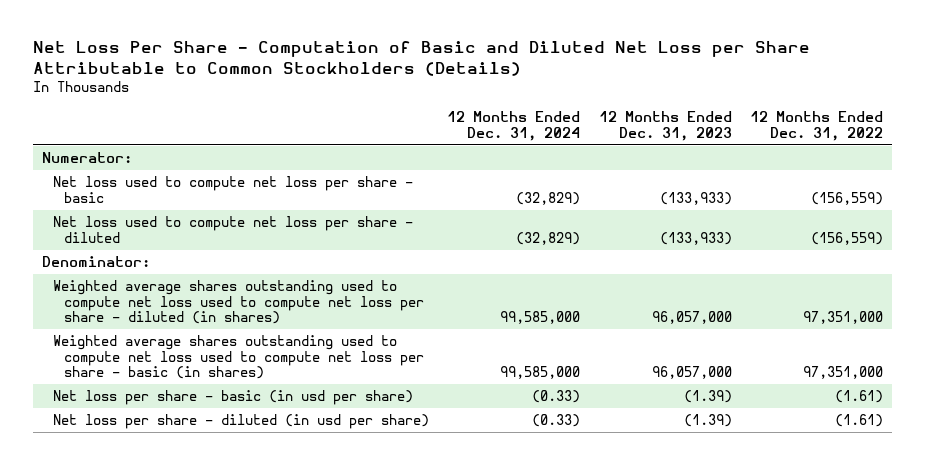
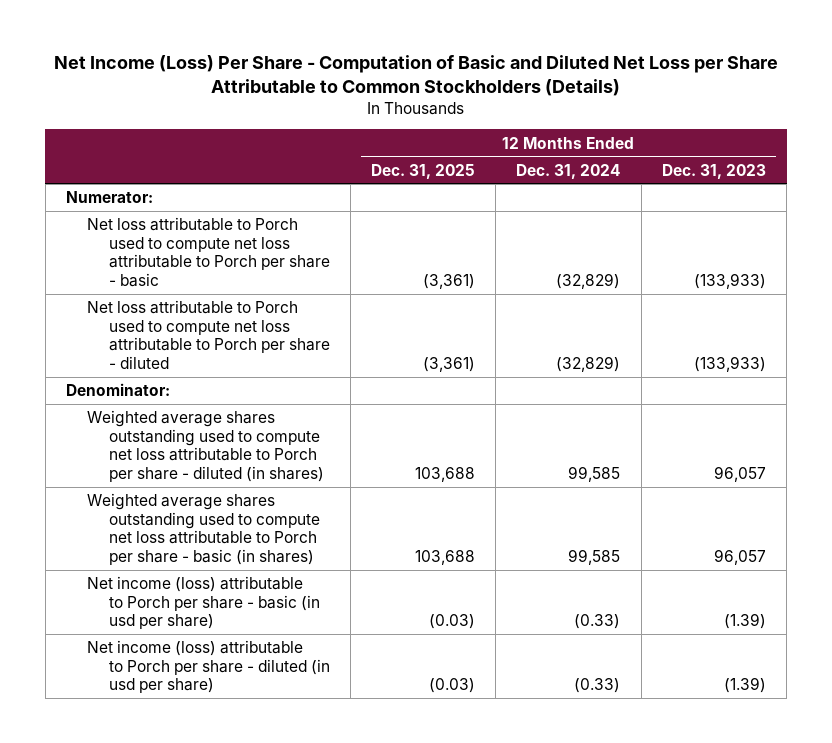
[32,41,810,76] Net Loss Per Share - Computation of Basic and Diluted Net Loss per Share Attributable to Common Stockholders (Details) -> [53,55,778,97] Net Income (Loss) Per Share - Computation of Basic and Diluted Net Loss per Share Attributable to Common Stockholders (Details)
[749,111,883,141] 12 Months Ended Dec. 31, 2022 -> none
none -> [370,163,475,179] Dec. 31, 2025
[53,176,414,203] Net loss used to compute net loss per share - basic -> [87,217,330,287] Net loss attributable to Porch used to compute net loss attributable to Porch per share - basic
[53,216,414,243] Net loss used to compute net loss per share - diluted -> [87,300,330,369] Net loss attributable to Porch used to compute net loss attributable to Porch per share - diluted
[53,280,425,325] Weighted average shares outstanding used to compute net loss used to compute net loss per share - diluted (in shares) -> [87,410,324,482] Weighted average shares outstanding used to compute net loss attributable to Porch per share - diluted (in shares)
[500,311,581,325] 99,585,000 -> [568,465,621,482] 99,585
[651,311,732,325] 96,057,000 -> [713,465,766,482] 96,057
[53,335,425,380] Weighted average shares outstanding used to compute net loss used to compute net loss per share - basic (in shares) -> [87,493,320,565] Weighted average shares outstanding used to compute net loss attributable to Porch per share - basic (in shares)
[500,366,581,380] 99,585,000 -> [568,548,621,565] 99,585
[651,366,732,380] 96,057,000 -> [713,548,766,565] 96,057
[53,390,414,406] Net loss per share - basic (in usd per share) -> [87,576,320,630] Net income (loss) attributable to Porch per share - basic (in usd per share)
[53,414,430,430] Net loss per share - diluted (in usd per share) -> [87,640,330,694] Net income (loss) attributable to Porch per share - diluted (in usd per share)

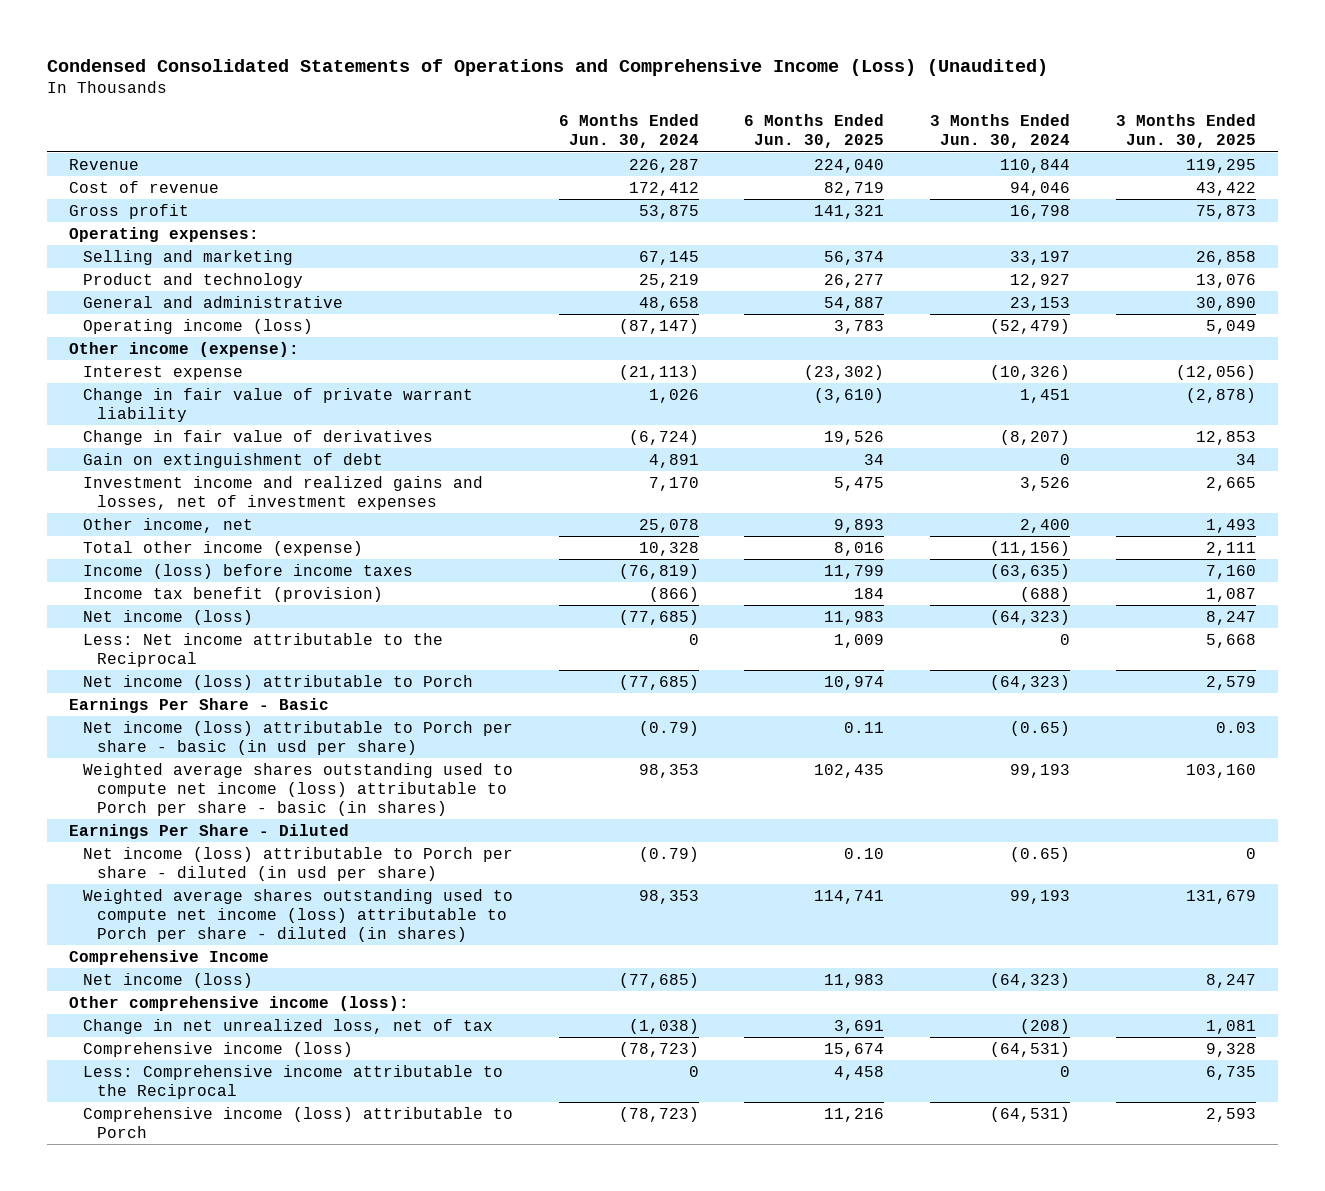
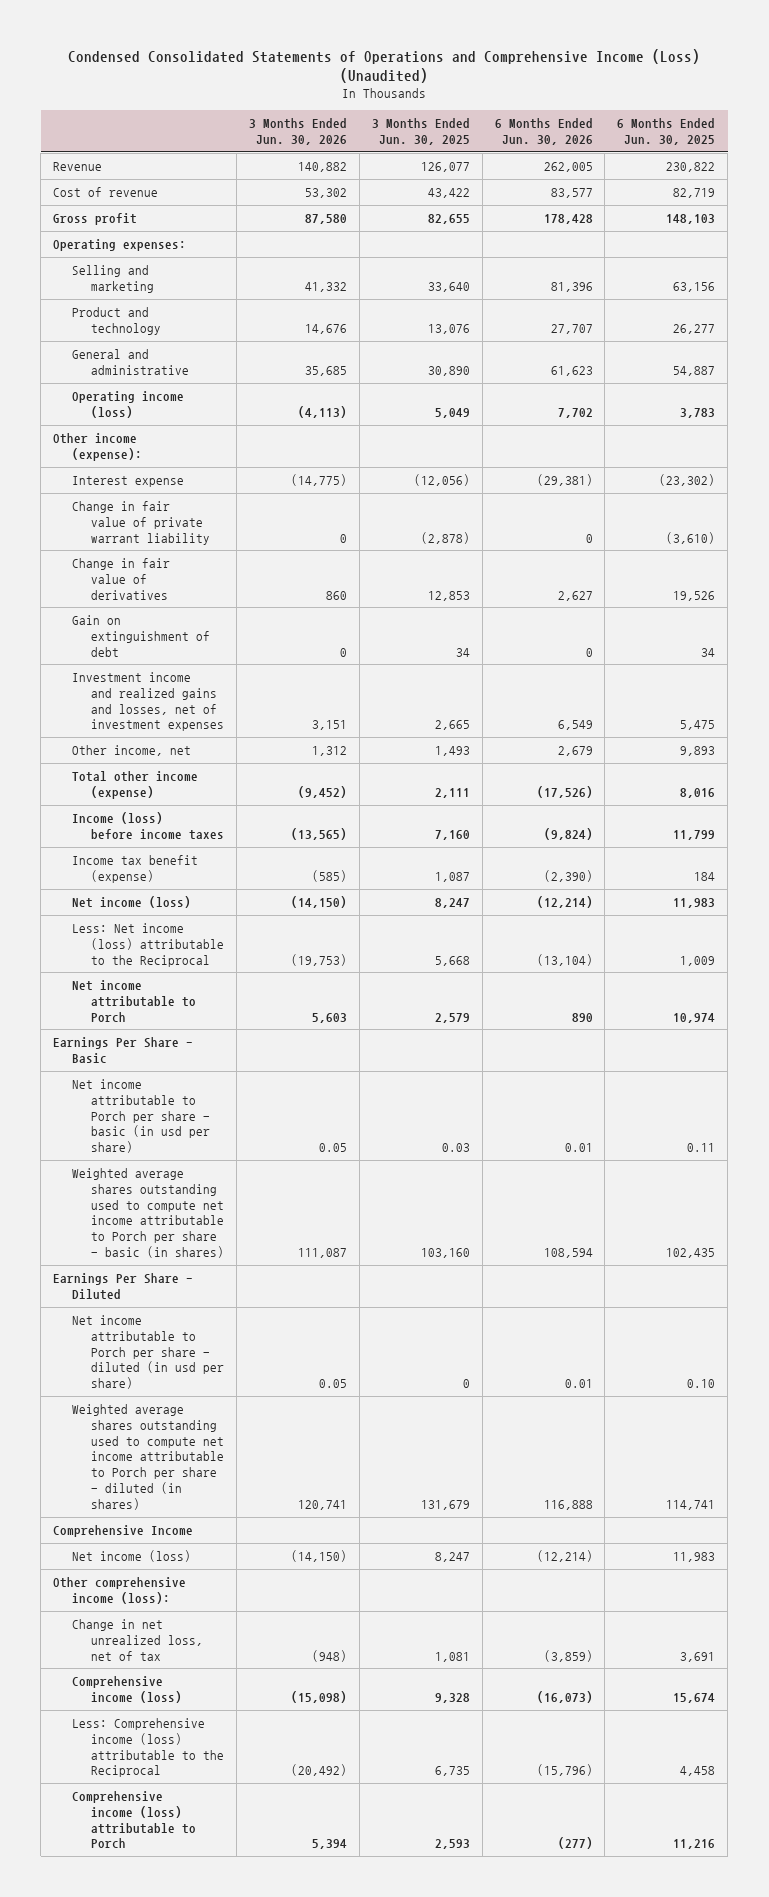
[558,114,699,149] 6 Months Ended Jun. 30, 2024 -> none
[930,114,1071,149] 3 Months Ended Jun. 30, 2024 -> none
none -> [249,117,348,145] 3 Months Ended Jun. 30, 2026
none -> [494,117,593,145] 6 Months Ended Jun. 30, 2026
[814,159,885,174] 224,040 -> [666,161,716,172] 230,822
[1185,159,1256,174] 119,295 -> [420,161,470,172] 126,077
[814,205,885,220] 141,321 -> [666,213,716,224] 148,103
[1195,205,1256,220] 75,873 -> [427,213,470,224] 82,655
[824,251,885,266] 56,374 -> [673,281,716,292] 63,156
[1195,251,1256,266] 26,858 -> [427,281,470,292] 33,640
[83,587,384,603] Income tax benefit (provision) -> [72,854,199,883] Income tax benefit (expense)
[83,633,444,667] Less: Net income attributable to the Reciprocal -> [72,922,225,967] Less: Net income (loss) attributable to the Reciprocal
[83,675,474,691] Net income (loss) attributable to Porch -> [72,979,197,1022] Net income attributable to Porch
[83,721,514,755] Net income (loss) attributable to Porch per share - basic (in usd per share) -> [72,1078,211,1154] Net income attributable to Porch per share - basic (in usd per share)
[83,763,514,816] Weighted average shares outstanding used to compute net income (loss) attributable to Porch per share - basic (in shares) -> [72,1167,225,1259] Weighted average shares outstanding used to compute net income attributable to Porch per share - basic (in shares)
[83,847,514,881] Net income (loss) attributable to Porch per share - diluted (in usd per share) -> [72,1314,225,1390] Net income attributable to Porch per share - diluted (in usd per share)
[83,889,514,942] Weighted average shares outstanding used to compute net income (loss) attributable to Porch per share - diluted (in shares) -> [72,1403,225,1511] Weighted average shares outstanding used to compute net income attributable to Porch per share - diluted (in shares)
[83,1065,504,1099] Less: Comprehensive income attributable to the Reciprocal -> [72,1717,225,1778] Less: Comprehensive income (loss) attributable to the Reciprocal

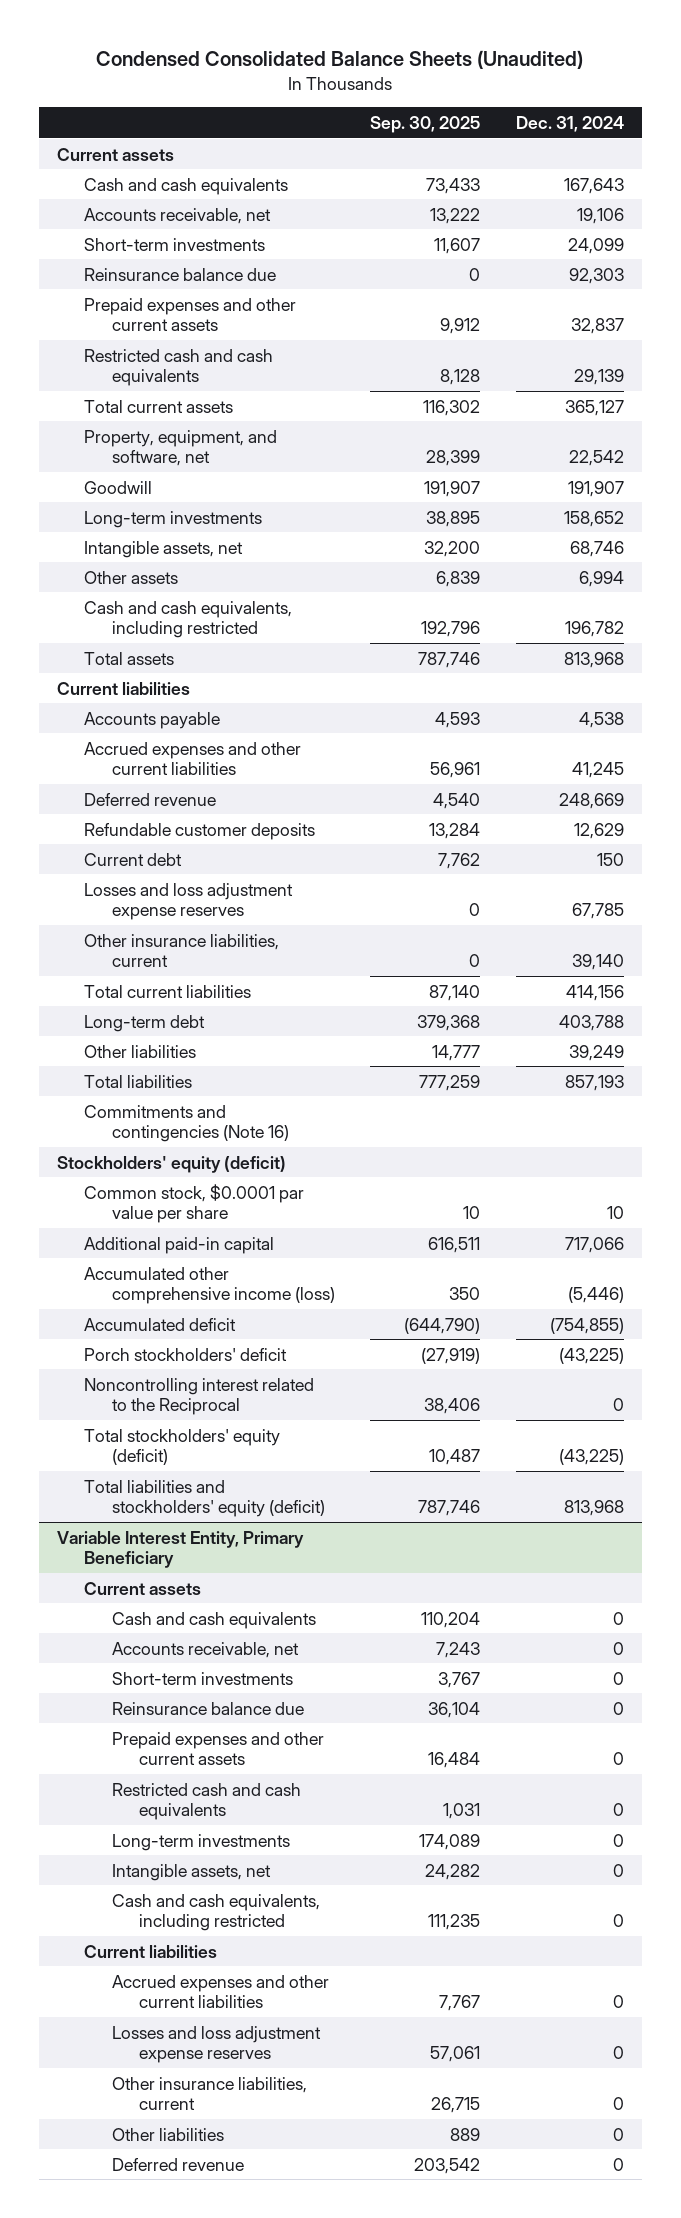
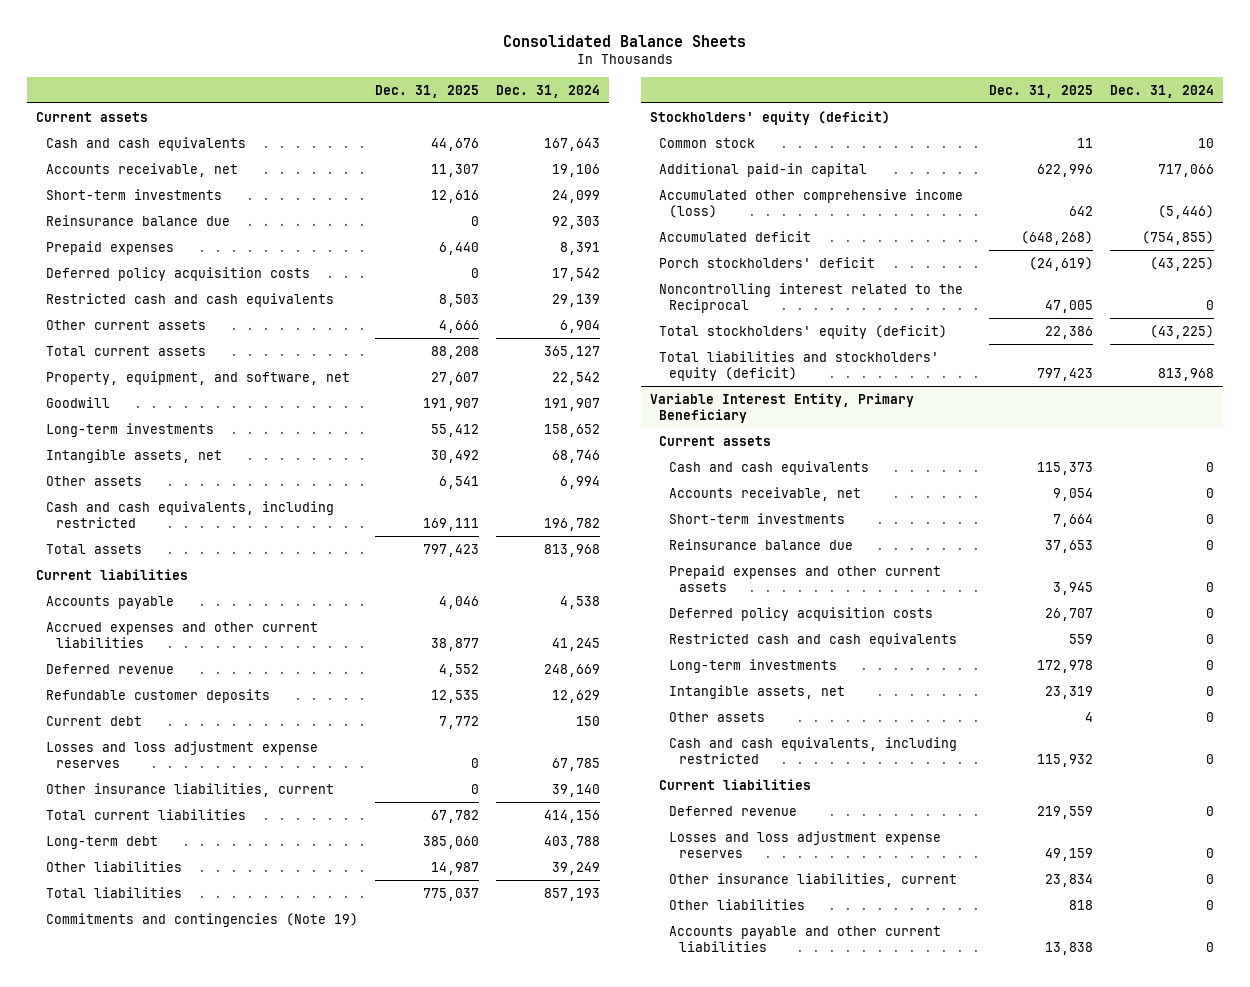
[96,50,584,70] Condensed Consolidated Balance Sheets (Unaudited) -> [502,35,746,48] Consolidated Balance Sheets
[370,115,481,133] Sep. 30, 2025 -> none
none -> [375,84,480,98] Dec. 31, 2025
[84,297,297,332] Prepaid expenses and other current assets -> none
none -> [45,240,174,255] Prepaid expenses
none -> [45,266,310,281] Deferred policy acquisition costs
none -> [45,319,206,330] Other current assets
[84,1104,289,1143] Commitments and contingencies (Note 16) -> [45,912,358,927] Commitments and contingencies (Note 19)
[84,1183,305,1224] Common stock, $0.0001 par value per share -> [659,137,756,148] Common stock
none -> [669,606,934,621] Deferred policy acquisition costs
none -> [669,711,766,722] Other assets
[111,1974,329,2009] Accrued expenses and other current liabilities -> none
[111,2157,244,2171] Deferred revenue -> [669,805,798,816] Deferred revenue
none -> [669,925,942,952] Accounts payable and other current liabilities

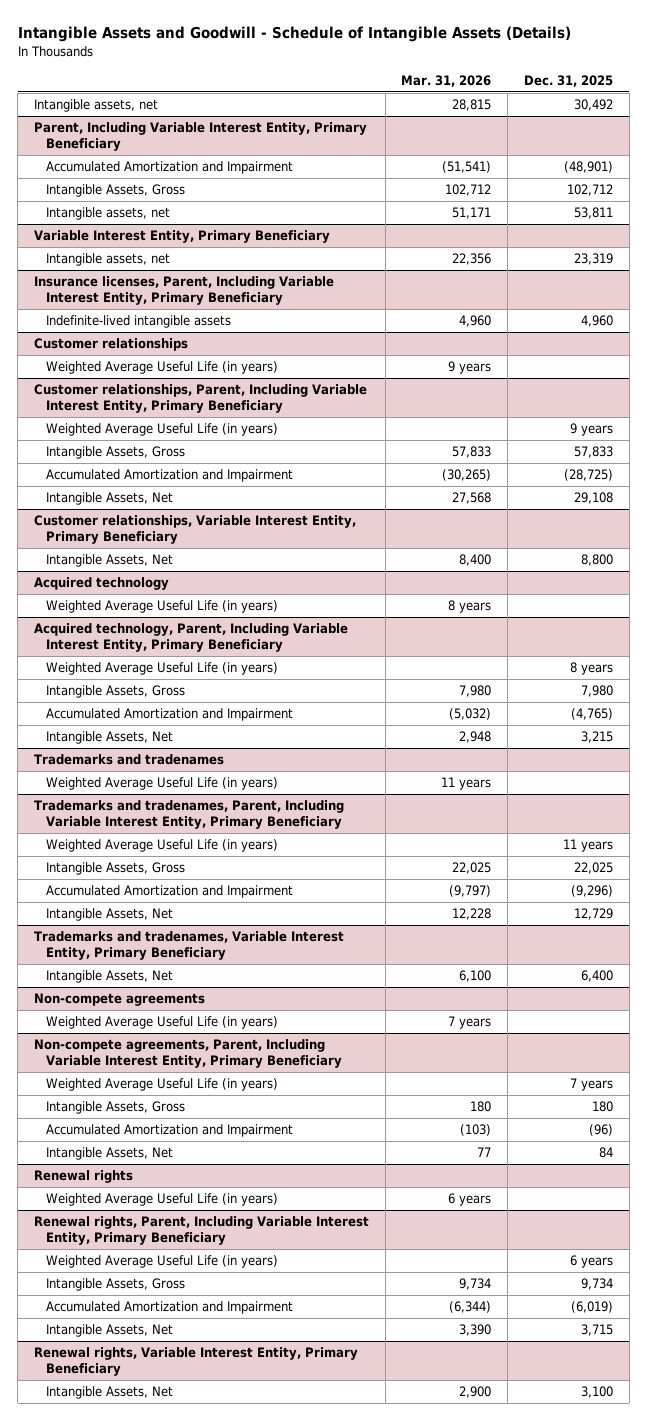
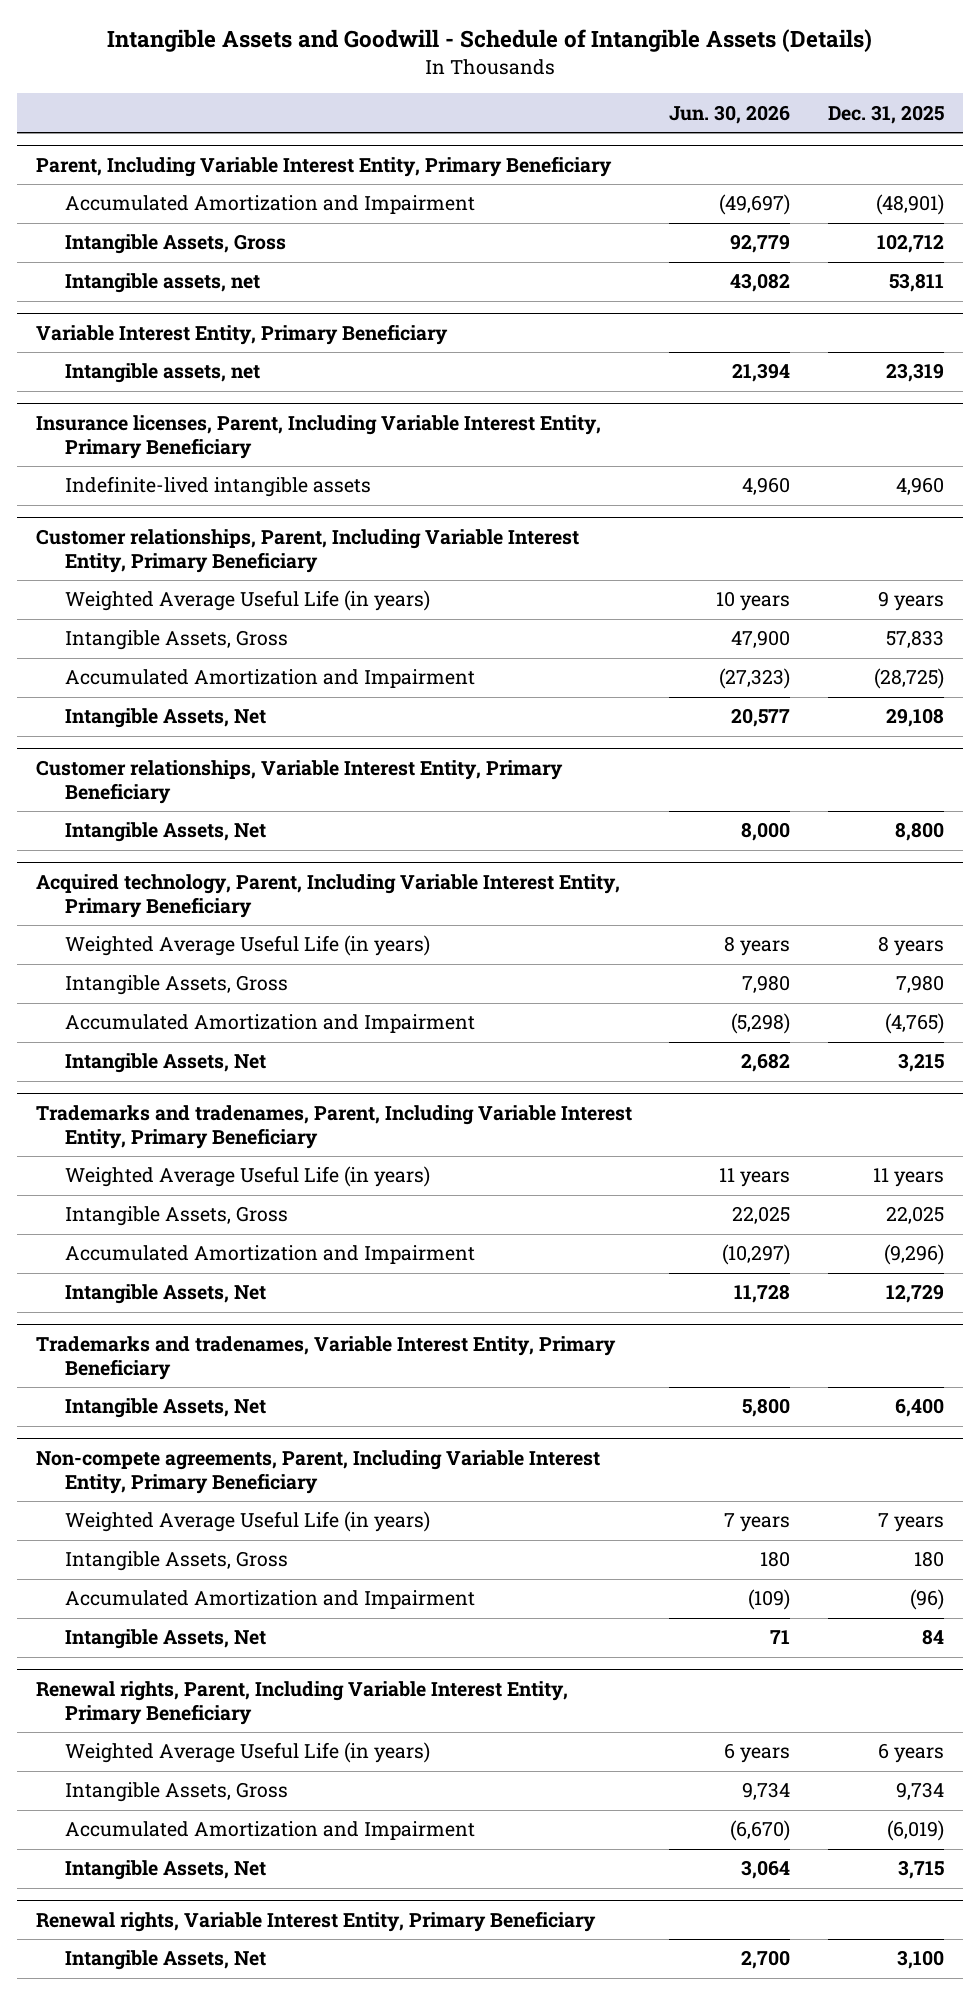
[401,75,492,88] Mar. 31, 2026 -> none
none -> [669,104,791,124] Jun. 30, 2026
[33,99,158,113] Intangible assets, net -> none
[33,338,188,352] Customer relationships -> none
[46,361,279,375] Weighted Average Useful Life (in years) -> none
[33,577,169,591] Acquired technology -> none
[46,600,279,614] Weighted Average Useful Life (in years) -> none
[33,754,224,766] Trademarks and tradenames -> none
[46,777,279,791] Weighted Average Useful Life (in years) -> none
[33,993,205,1007] Non-compete agreements -> none
[46,1016,279,1030] Weighted Average Useful Life (in years) -> none
[33,1170,133,1184] Renewal rights -> none
[46,1193,279,1207] Weighted Average Useful Life (in years) -> none

